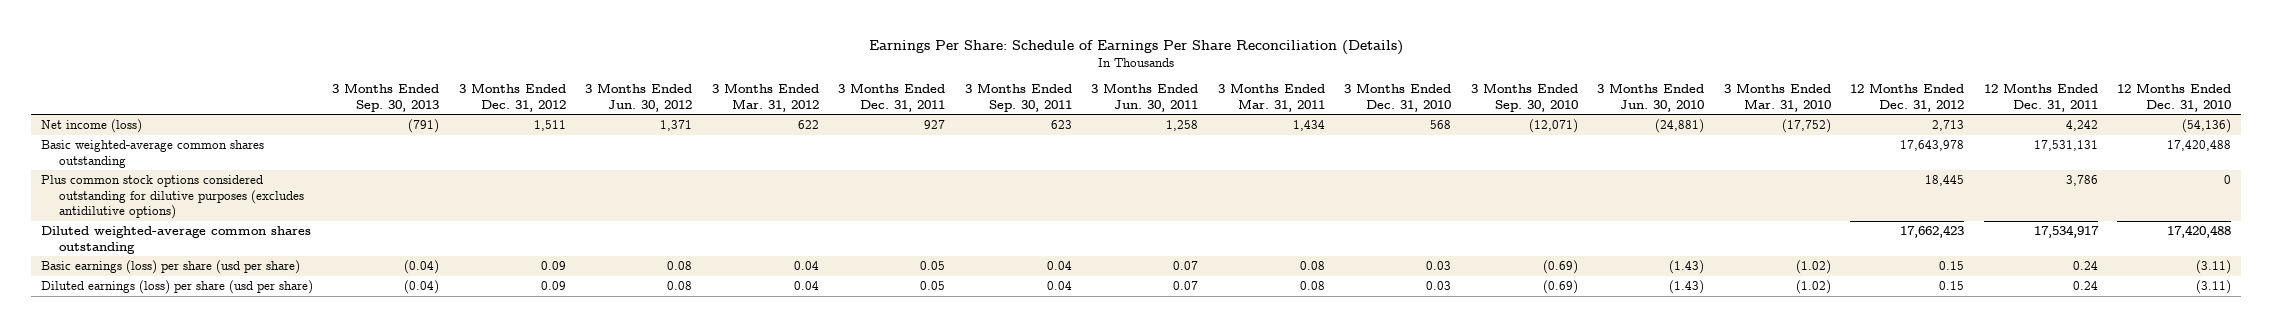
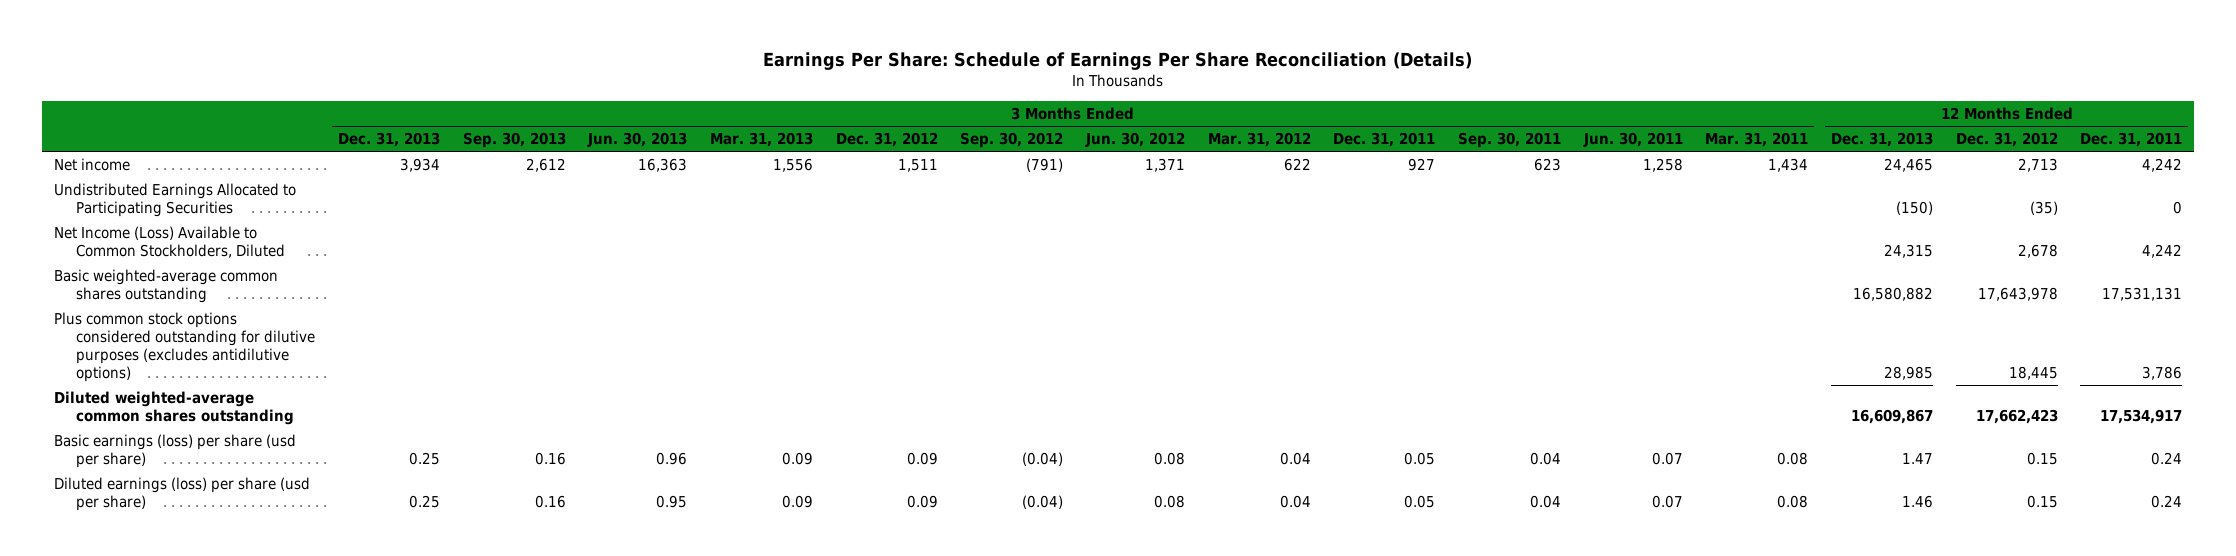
[1344,83,1452,112] 3 Months Ended Dec. 31, 2010 -> none
[1470,83,1578,112] 3 Months Ended Sep. 30, 2010 -> none
[1597,83,1705,112] 3 Months Ended Jun. 30, 2010 -> none
[1723,83,1831,112] 3 Months Ended Mar. 31, 2010 -> none
[2117,83,2232,112] 12 Months Ended Dec. 31, 2010 -> none
none -> [337,132,440,148] Dec. 31, 2013
none -> [587,132,688,148] Jun. 30, 2013
none -> [709,132,813,148] Mar. 31, 2013
none -> [960,132,1064,149] Sep. 30, 2012
none -> [1831,132,1934,148] Dec. 31, 2013
[40,119,142,134] Net income (loss) -> [53,158,130,172] Net income
[408,119,440,134] (791) -> [525,158,566,173] 2,612
none -> [53,183,296,217] Undistributed Earnings Allocated to Participating Securities
none -> [53,226,286,258] Net Income (Loss) Available to Common Stockholders, Diluted
[404,260,440,275] (0.04) -> [534,451,566,465] 0.16
[404,280,440,295] (0.04) -> [534,494,566,508] 0.16

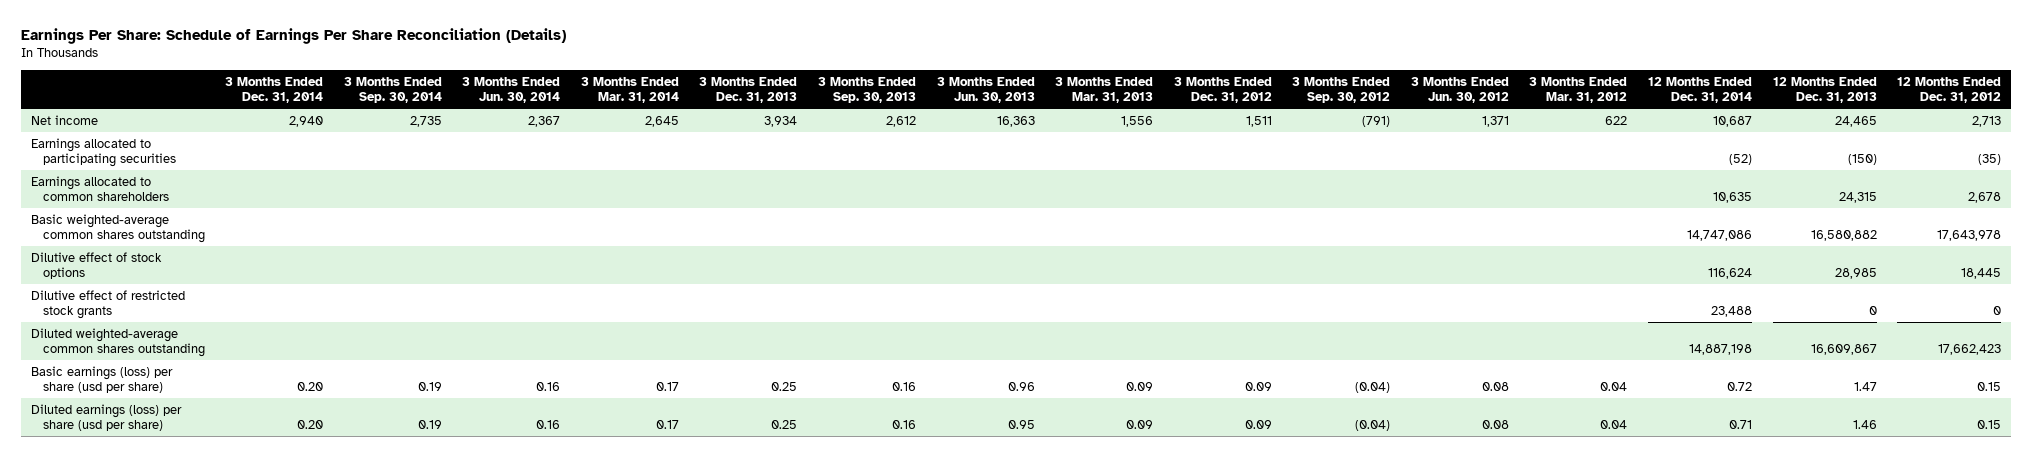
[1333,132,1436,148] Dec. 31, 2011 -> none
[1457,132,1561,149] Sep. 30, 2011 -> none
[1582,132,1683,148] Jun. 30, 2011 -> none
[1705,132,1809,148] Mar. 31, 2011 -> none
[2080,132,2183,148] Dec. 31, 2011 -> none
none -> [225,76,324,103] 3 Months Ended Dec. 31, 2014
none -> [343,76,442,103] 3 Months Ended Sep. 30, 2014
none -> [462,76,561,103] 3 Months Ended Jun. 30, 2014
none -> [580,76,679,103] 3 Months Ended Mar. 31, 2014
none -> [1647,76,1752,103] 12 Months Ended Dec. 31, 2014
[53,183,296,217] Undistributed Earnings Allocated to Participating Securities -> [31,137,176,167] Earnings allocated to participating securities
[53,226,286,258] Net Income (Loss) Available to Common Stockholders, Diluted -> [31,175,169,201] Earnings allocated to common shareholders
[53,312,316,382] Plus common stock options considered outstanding for dilutive purposes (excludes antidilutive options) -> [31,251,163,279] Dilutive effect of stock options
none -> [31,289,186,319] Dilutive effect of restricted stock grants

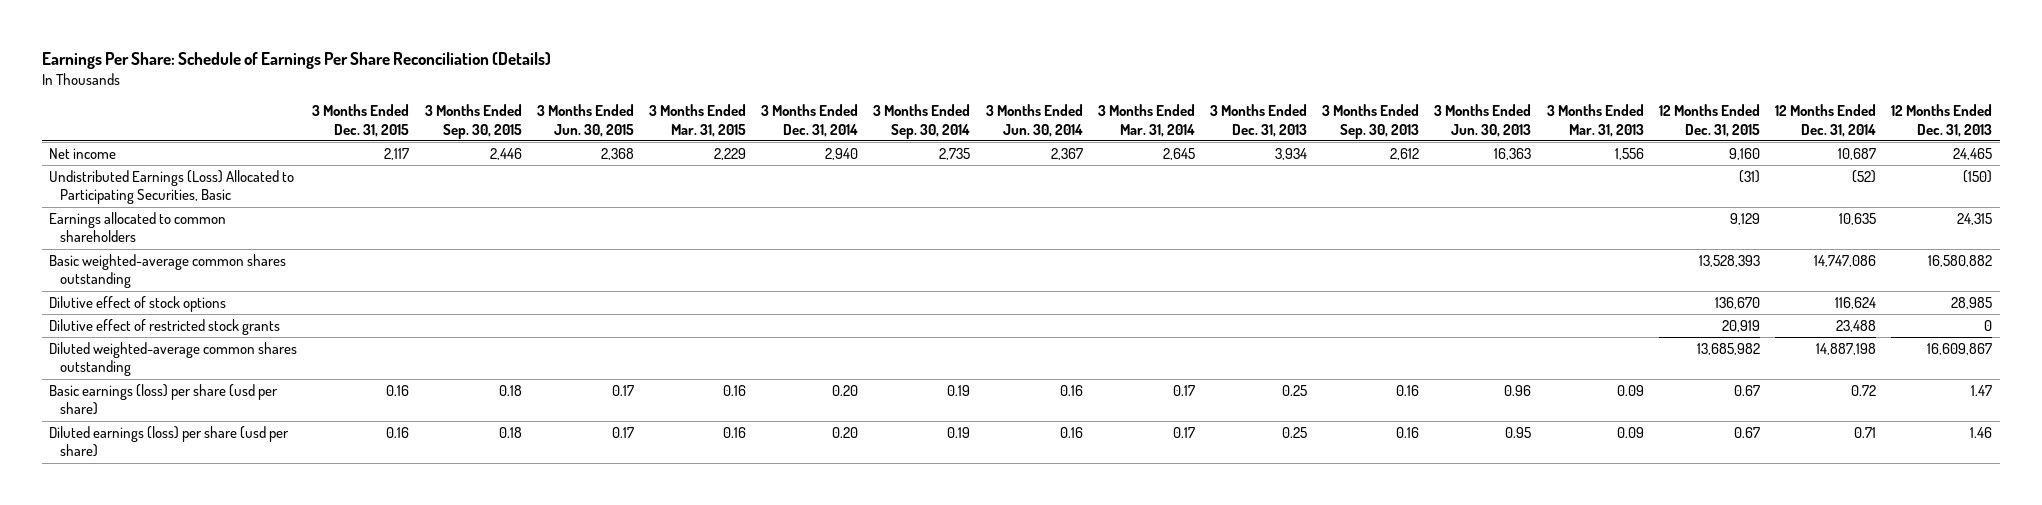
[1173,76,1272,103] 3 Months Ended Dec. 31, 2012 -> none
[1292,76,1391,103] 3 Months Ended Sep. 30, 2012 -> none
[1410,76,1509,103] 3 Months Ended Jun. 30, 2012 -> none
[1529,76,1628,103] 3 Months Ended Mar. 31, 2012 -> none
[1897,76,2002,103] 12 Months Ended Dec. 31, 2012 -> none
none -> [312,104,410,137] 3 Months Ended Dec. 31, 2015
none -> [424,104,522,139] 3 Months Ended Sep. 30, 2015
none -> [536,104,634,137] 3 Months Ended Jun. 30, 2015
none -> [649,104,747,137] 3 Months Ended Mar. 31, 2015
none -> [1658,104,1760,137] 12 Months Ended Dec. 31, 2015
[31,137,176,167] Earnings allocated to participating securities -> [49,170,295,205] Undistributed Earnings (Loss) Allocated to Participating Securities, Basic

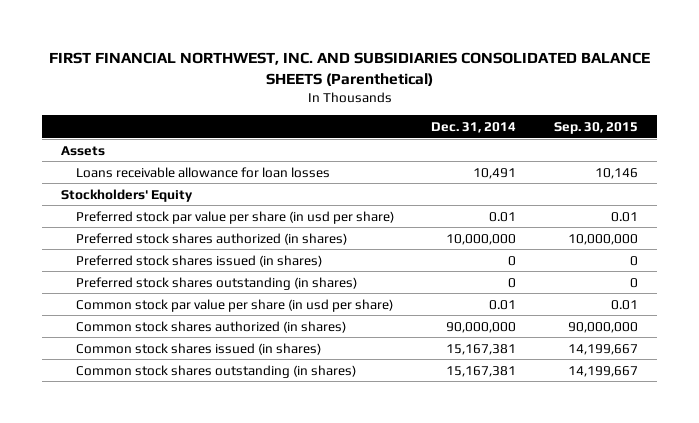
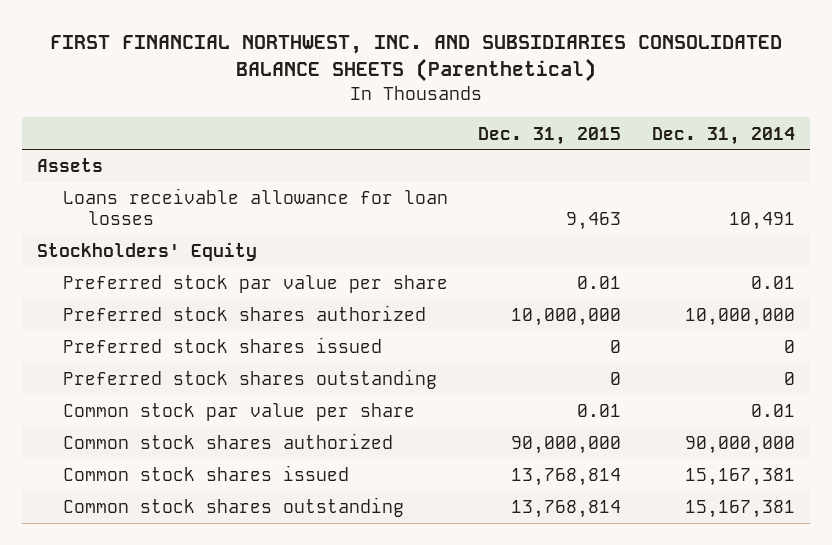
[554,121,639,134] Sep. 30, 2015 -> none
none -> [478,126,622,145] Dec. 31, 2015
[75,210,394,224] Preferred stock par value per share (in usd per share) -> [62,275,448,294] Preferred stock par value per share
[75,232,347,245] Preferred stock shares authorized (in shares) -> [62,305,426,322] Preferred stock shares authorized
[75,254,322,267] Preferred stock shares issued (in shares) -> [62,337,382,354] Preferred stock shares issued
[75,276,357,290] Preferred stock shares outstanding (in shares) -> [62,369,437,390] Preferred stock shares outstanding
[75,298,393,312] Common stock par value per share (in usd per share) -> [62,403,415,422] Common stock par value per share
[75,320,346,333] Common stock shares authorized (in shares) -> [62,433,393,450] Common stock shares authorized
[75,342,321,355] Common stock shares issued (in shares) -> [62,465,349,482] Common stock shares issued
[75,364,356,378] Common stock shares outstanding (in shares) -> [62,497,404,518] Common stock shares outstanding

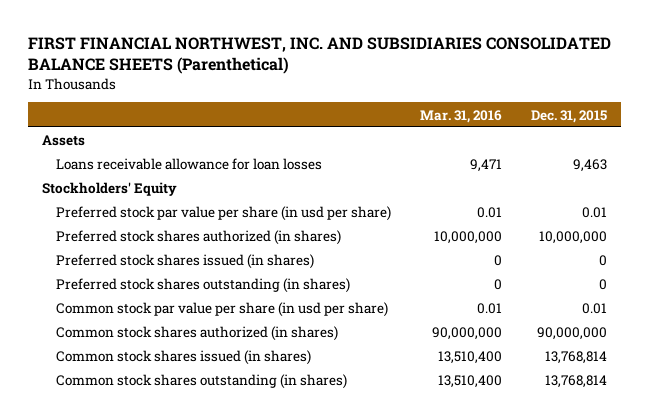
[651,126,795,145] Dec. 31, 2014 -> none
none -> [419,109,502,123] Mar. 31, 2016
[62,275,448,294] Preferred stock par value per share -> [56,206,392,222] Preferred stock par value per share (in usd per share)
[62,305,426,322] Preferred stock shares authorized -> [56,230,342,246] Preferred stock shares authorized (in shares)
[62,337,382,354] Preferred stock shares issued -> [56,254,315,270] Preferred stock shares issued (in shares)
[62,369,437,390] Preferred stock shares outstanding -> [56,278,351,294] Preferred stock shares outstanding (in shares)
[62,403,415,422] Common stock par value per share -> [56,302,389,318] Common stock par value per share (in usd per share)
[62,433,393,450] Common stock shares authorized -> [56,326,339,342] Common stock shares authorized (in shares)
[62,465,349,482] Common stock shares issued -> [56,350,312,366] Common stock shares issued (in shares)
[62,497,404,518] Common stock shares outstanding -> [56,374,348,390] Common stock shares outstanding (in shares)

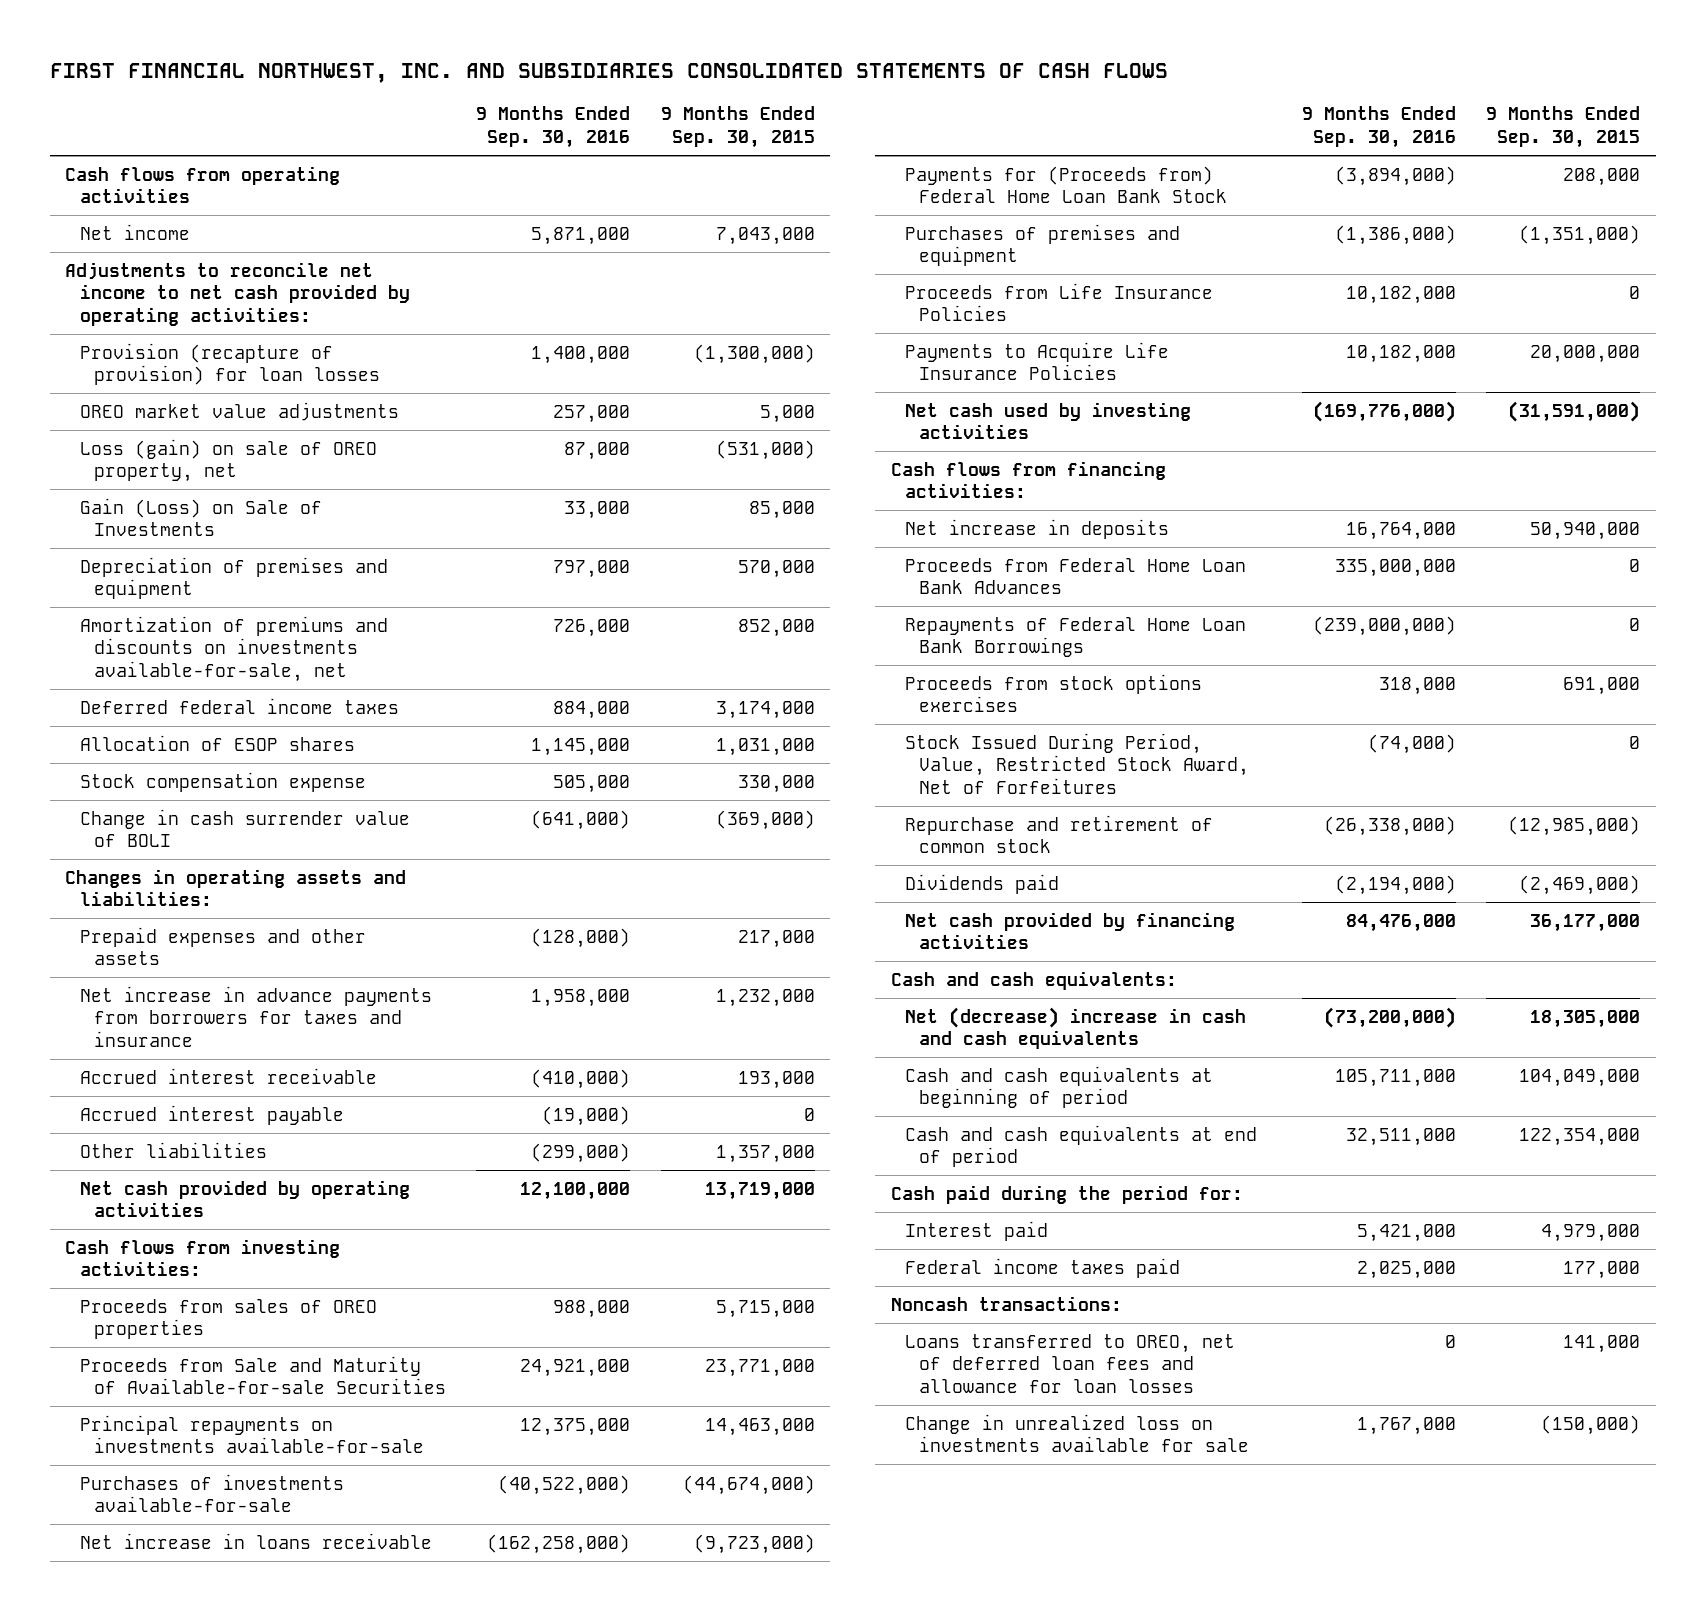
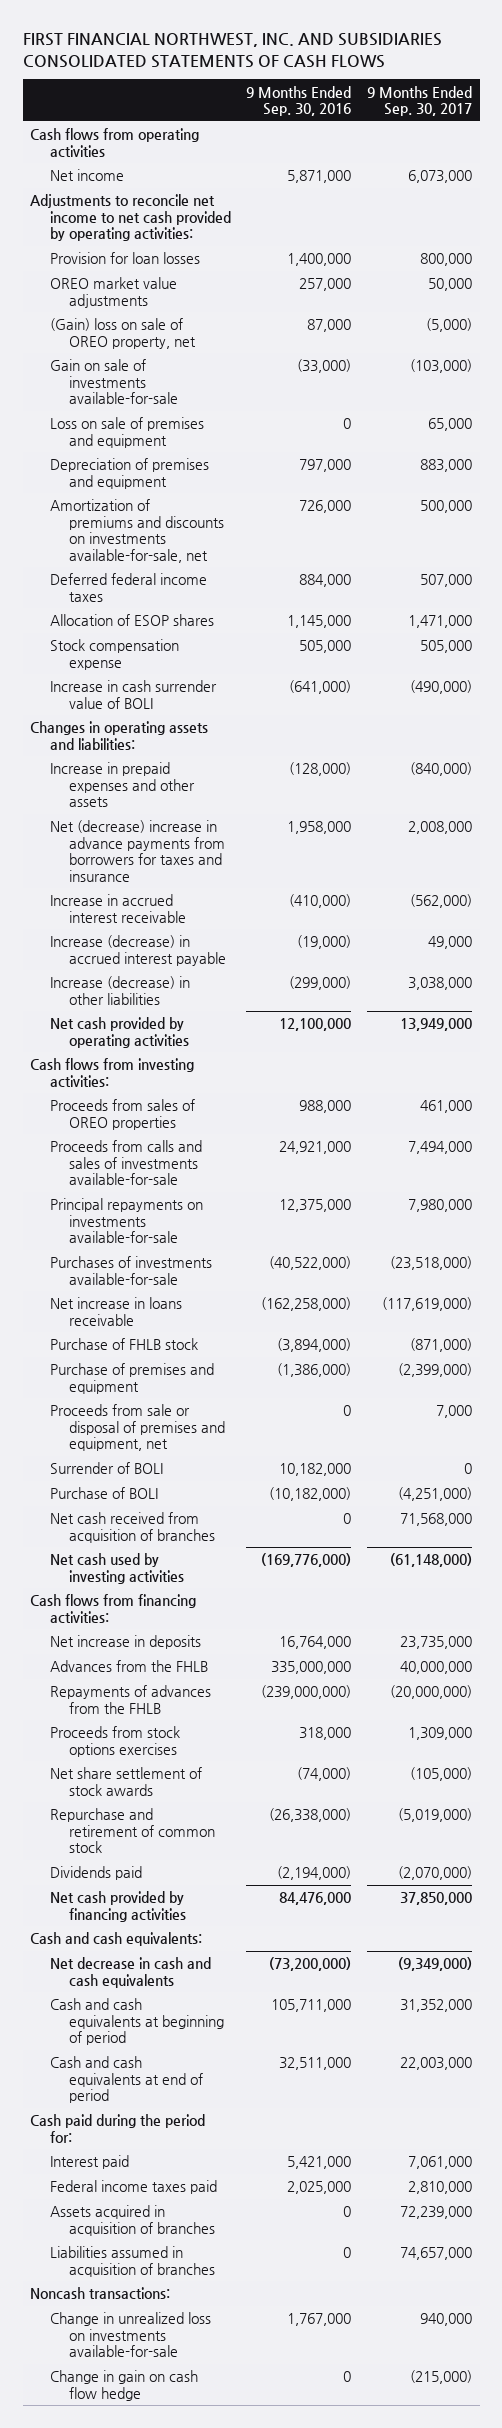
[661,106,816,148] 9 Months Ended Sep. 30, 2015 -> none
none -> [366,85,472,117] 9 Months Ended Sep. 30, 2017
[79,342,380,386] Provision (recapture of provision) for loan losses -> [49,252,200,265] Provision for loan losses
[79,438,377,483] Loss (gain) on sale of OREO property, net -> [49,318,196,349] (Gain) loss on sale of OREO property, net
[79,497,322,537] Gain (Loss) on Sale of Investments -> [49,359,178,405] Gain on sale of investments available-for-sale
[564,500,631,519] 33,000 -> [297,359,352,374] (33,000)
none -> [49,417,204,448] Loss on sale of premises and equipment
[79,808,410,848] Change in cash surrender value of BOLI -> [49,680,217,709] Increase in cash surrender value of BOLI
[79,926,366,966] Prepaid expenses and other assets -> [49,762,195,808] Increase in prepaid expenses and other assets
[79,985,432,1047] Net increase in advance payments from borrowers for taxes and insurance -> [49,820,225,882] Net (decrease) increase in advance payments from borrowers for taxes and insurance
[79,1067,377,1084] Accrued interest receivable -> [49,894,186,923] Increase in accrued interest receivable
[79,1104,344,1125] Accrued interest payable -> [49,935,226,966] Increase (decrease) in accrued interest payable
[79,1141,267,1158] Other liabilities -> [49,976,190,1005] Increase (decrease) in other liabilities
[79,1355,446,1395] Proceeds from Sale and Maturity of Available-for-sale Securities -> [49,1140,202,1186] Proceeds from calls and sales of investments available-for-sale
[904,341,1169,381] Payments to Acquire Life Insurance Policies -> none
[904,165,1227,204] Payments for (Proceeds from) Federal Home Loan Bank Stock -> [49,1338,198,1351] Purchase of FHLB stock
[904,223,1180,267] Purchases of premises and equipment -> [49,1363,214,1394] Purchase of premises and equipment
none -> [49,1404,225,1452] Proceeds from sale or disposal of premises and equipment, net
[904,282,1213,322] Proceeds from Life Insurance Policies -> [49,1462,163,1475] Surrender of BOLI
none -> [49,1487,158,1500] Purchase of BOLI
none -> [49,1512,215,1543] Net cash received from acquisition of branches
[904,557,1246,595] Proceeds from Federal Home Loan Bank Advances -> [49,1660,208,1673] Advances from the FHLB
[904,616,1246,658] Repayments of Federal Home Loan Bank Borrowings -> [49,1685,211,1714] Repayments of advances from the FHLB
[904,732,1249,794] Stock Issued During Period, Value, Restricted Stock Award, Net of Forfeitures -> none
none -> [49,1767,202,1796] Net share settlement of stock awards
[904,1006,1246,1050] Net (decrease) increase in cash and cash equivalents -> [49,1957,211,1988] Net decrease in cash and cash equivalents
none -> [49,2205,215,2236] Assets acquired in acquisition of branches
none -> [49,2246,215,2277] Liabilities assumed in acquisition of branches
[904,1333,1235,1393] Loans transferred to OREO, net of deferred loan fees and allowance for loan losses -> none
[904,1413,1249,1453] Change in unrealized loss on investments available for sale -> [49,2312,211,2358] Change in unrealized loss on investments available-for-sale
none -> [49,2370,198,2401] Change in gain on cash flow hedge

